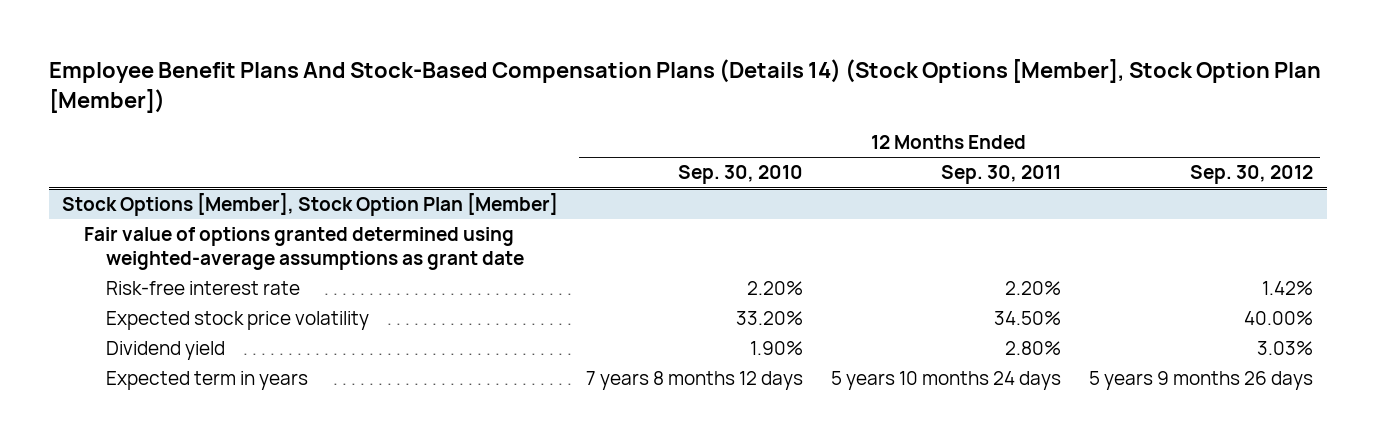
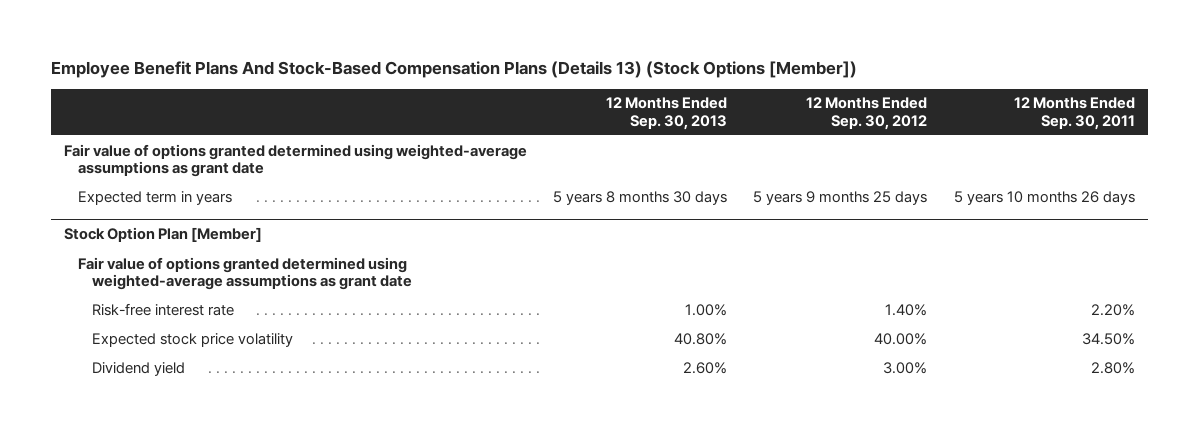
[48,59,1321,113] Employee Benefit Plans And Stock-Based Compensation Plans (Details 14) (Stock Options [Member], Stock Option Plan [Member]) -> [50,60,857,78] Employee Benefit Plans And Stock-Based Compensation Plans (Details 13) (Stock Options [Member])
[678,165,804,185] Sep. 30, 2010 -> none
none -> [606,97,728,130] 12 Months Ended Sep. 30, 2013
[62,193,559,217] Stock Options [Member], Stock Option Plan [Member] -> none
none -> [77,190,232,205] Expected term in years
none -> [64,227,263,243] Stock Option Plan [Member]
none -> [77,256,412,291] Fair value of options granted determined using weighted-average assumptions as grant date
[1261,281,1313,296] 1.42% -> [885,303,928,316] 1.40%
[106,371,309,391] Expected term in years -> none
[1256,341,1313,356] 3.03% -> [883,361,928,374] 3.00%

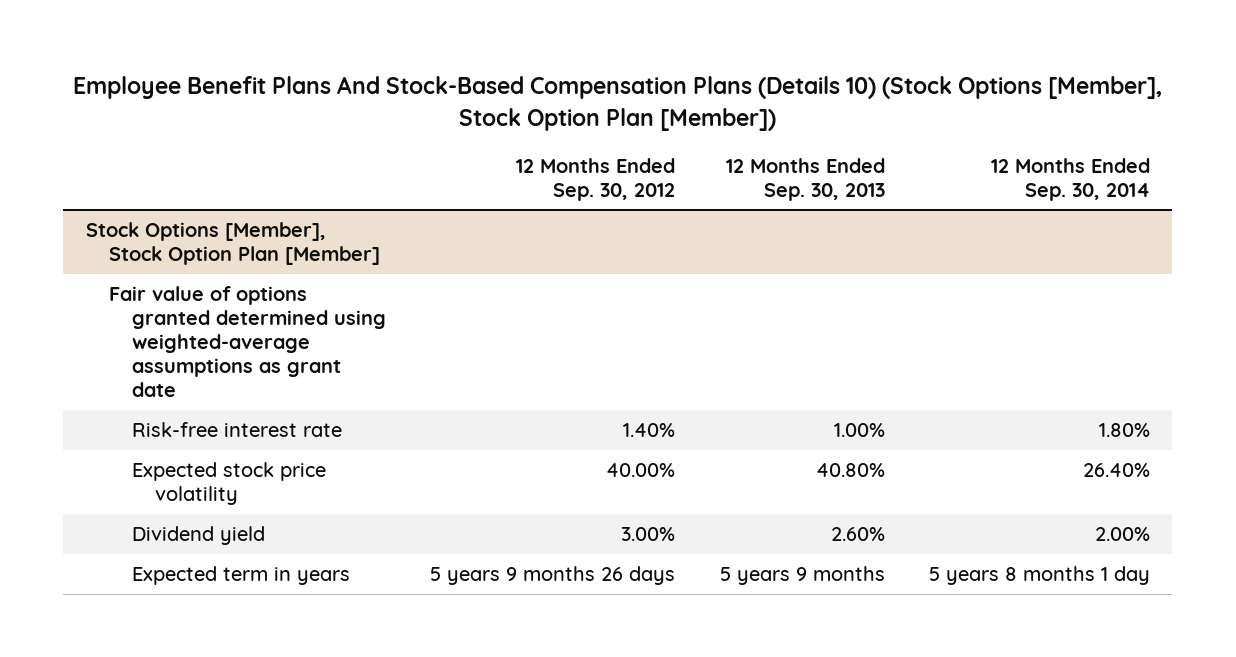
[50,60,857,78] Employee Benefit Plans And Stock-Based Compensation Plans (Details 13) (Stock Options [Member]) -> [72,76,1162,131] Employee Benefit Plans And Stock-Based Compensation Plans (Details 10) (Stock Options [Member], Stock Option Plan [Member])
[1013,97,1135,130] 12 Months Ended Sep. 30, 2011 -> none
none -> [990,157,1150,201] 12 Months Ended Sep. 30, 2014
[64,143,528,178] Fair value of options granted determined using weighted-average assumptions as grant date -> none
[77,190,232,205] Expected term in years -> none
[64,227,263,243] Stock Option Plan [Member] -> [85,222,380,265] Stock Options [Member], Stock Option Plan [Member]
none -> [131,566,350,586] Expected term in years

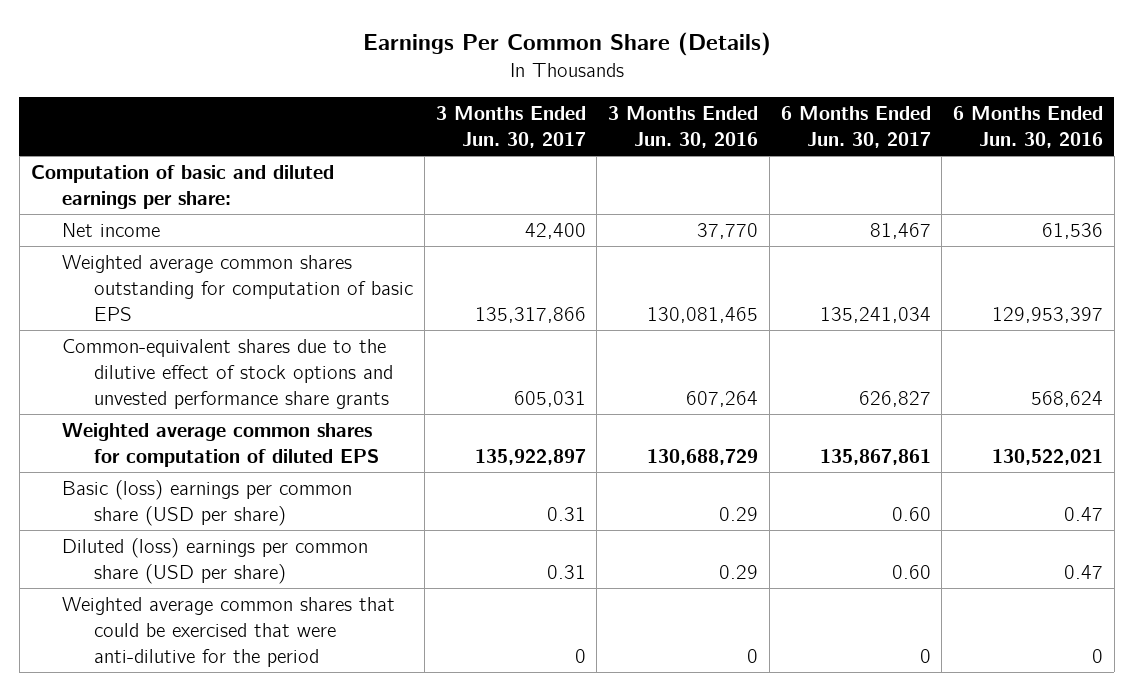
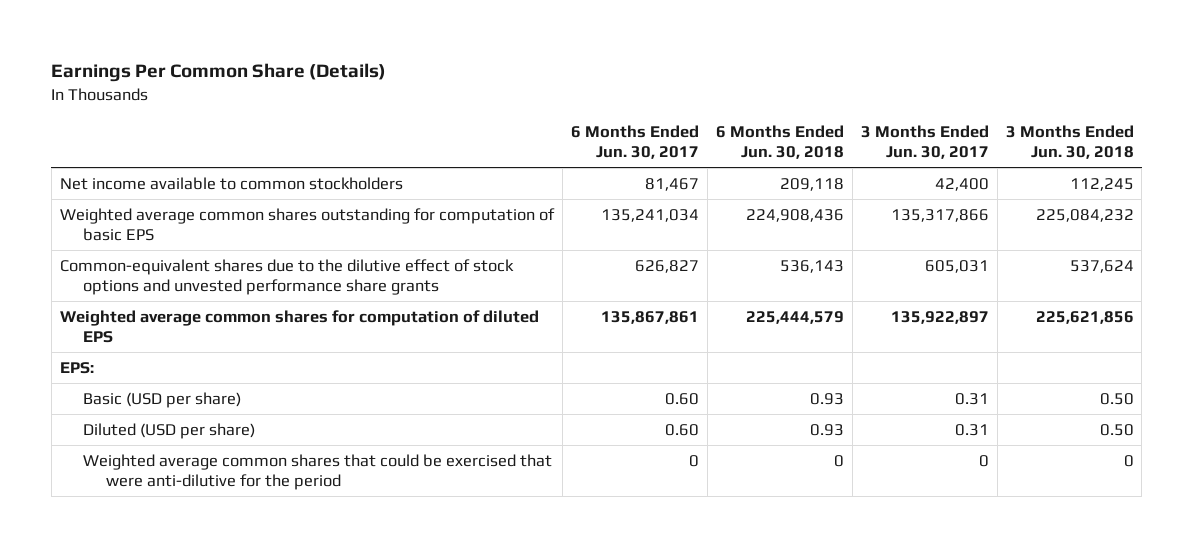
[608,106,759,149] 3 Months Ended Jun. 30, 2016 -> none
[953,106,1104,149] 6 Months Ended Jun. 30, 2016 -> none
none -> [715,124,844,160] 6 Months Ended Jun. 30, 2018
none -> [1005,124,1134,160] 3 Months Ended Jun. 30, 2018
[30,165,334,209] Computation of basic and diluted earnings per share: -> none
[62,223,161,238] Net income -> [59,176,403,190] Net income available to common stockholders
none -> [59,361,94,374] EPS:
[62,480,353,526] Basic (loss) earnings per common share (USD per share) -> [82,391,241,408] Basic (USD per share)
[62,538,369,584] Diluted (loss) earnings per common share (USD per share) -> [82,422,255,439] Diluted (USD per share)

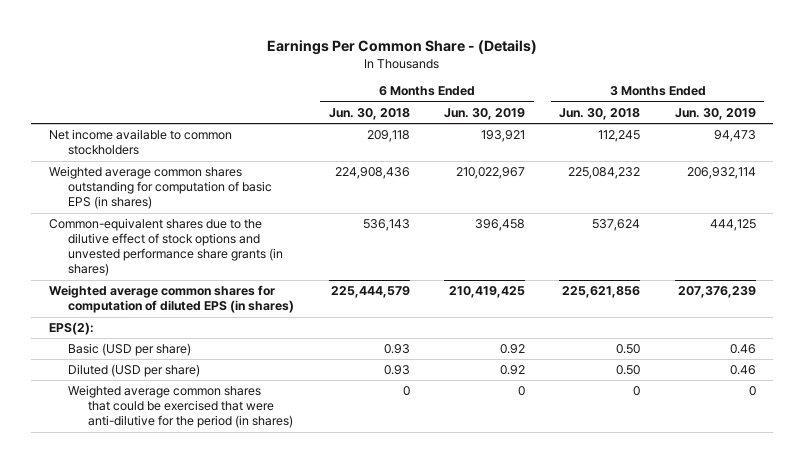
[51,63,387,83] Earnings Per Common Share (Details) -> [267,39,538,55] Earnings Per Common Share - (Details)
[570,124,699,160] 6 Months Ended Jun. 30, 2017 -> none
[860,124,989,160] 3 Months Ended Jun. 30, 2017 -> none
none -> [443,107,525,120] Jun. 30, 2019
none -> [674,107,756,120] Jun. 30, 2019
[59,207,555,242] Weighted average common shares outstanding for computation of basic EPS -> [48,166,273,210] Weighted average common shares outstanding for computation of basic EPS (in shares)
[59,258,514,296] Common-equivalent shares due to the dilutive effect of stock options and unvested performance share grants -> [48,218,284,277] Common-equivalent shares due to the dilutive effect of stock options and unvested performance share grants (in shares)
[59,309,539,344] Weighted average common shares for computation of diluted EPS -> [48,285,295,314] Weighted average common shares for computation of diluted EPS (in shares)
[59,361,94,374] EPS: -> [48,322,94,336] EPS(2):
[82,453,552,491] Weighted average common shares that could be exercised that were anti-dilutive for the period -> [68,385,293,429] Weighted average common shares that could be exercised that were anti-dilutive for the period (in shares)

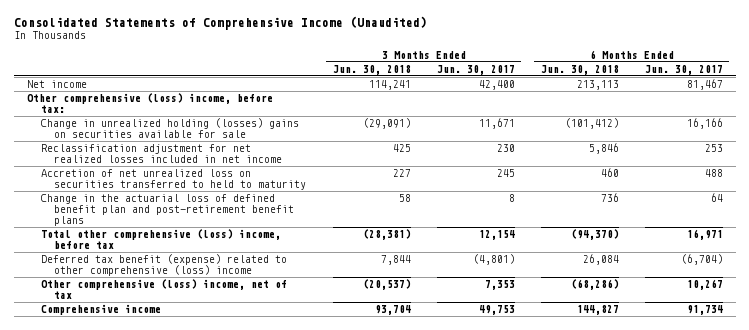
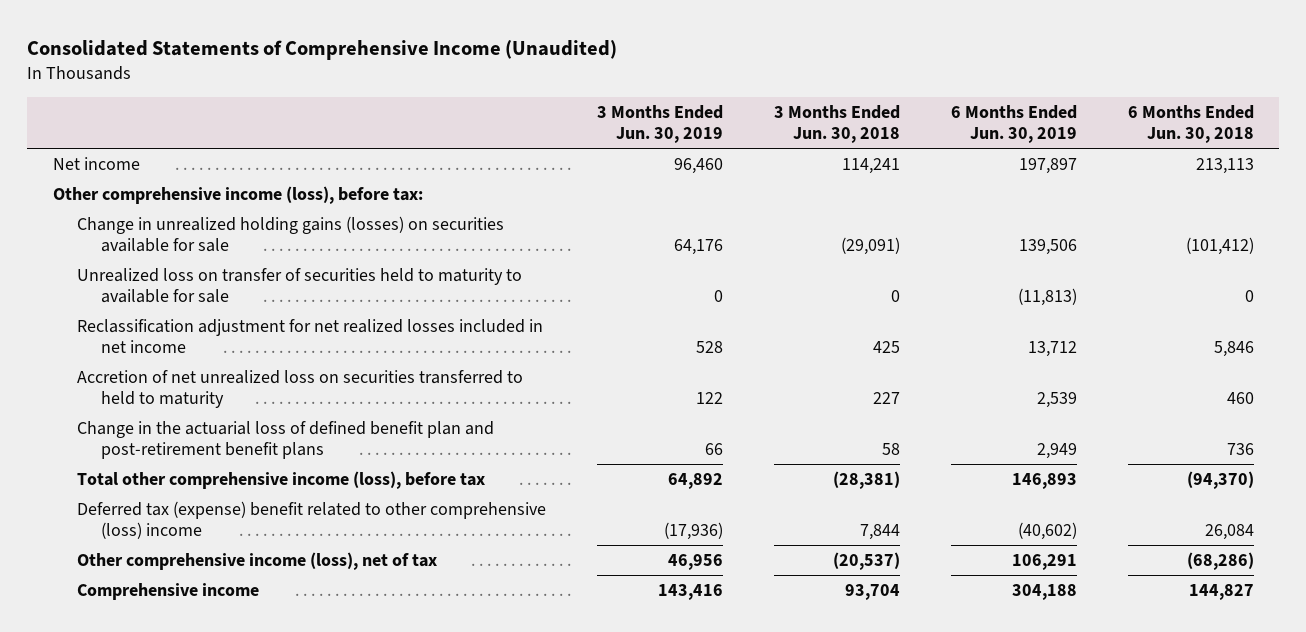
[436,64,515,75] Jun. 30, 2017 -> none
[644,64,723,75] Jun. 30, 2017 -> none
none -> [596,104,723,144] 3 Months Ended Jun. 30, 2019
none -> [950,104,1077,144] 6 Months Ended Jun. 30, 2019
[26,93,273,114] Other comprehensive (loss) income, before tax: -> [52,185,423,204] Other comprehensive income (loss), before tax:
[40,118,299,139] Change in unrealized holding (losses) gains on securities available for sale -> [76,215,504,253] Change in unrealized holding gains (losses) on securities available for sale
none -> [76,267,522,304] Unrealized loss on transfer of securities held to maturity to available for sale
[40,229,281,250] Total other comprehensive (loss) income, before tax -> [76,470,485,489] Total other comprehensive income (loss), before tax
[40,254,287,277] Deferred tax benefit (expense) related to other comprehensive (loss) income -> [76,500,546,540] Deferred tax (expense) benefit related to other comprehensive (loss) income
[40,279,287,300] Other comprehensive (loss) income, net of tax -> [76,551,437,570] Other comprehensive income (loss), net of tax

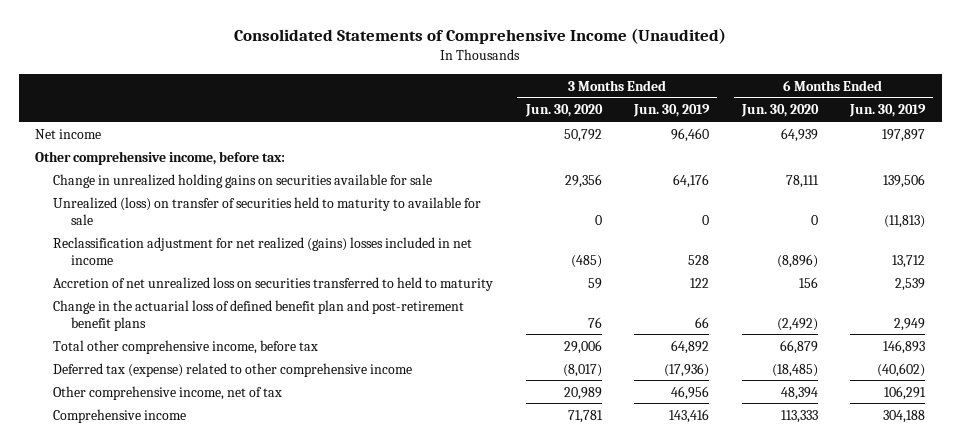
[773,104,900,144] 3 Months Ended Jun. 30, 2018 -> none
[1127,104,1254,144] 6 Months Ended Jun. 30, 2018 -> none
none -> [524,104,603,118] Jun. 30, 2020
none -> [740,104,819,118] Jun. 30, 2020
[52,185,423,204] Other comprehensive income (loss), before tax: -> [35,150,286,165] Other comprehensive income, before tax:
[76,215,504,253] Change in unrealized holding gains (losses) on securities available for sale -> [52,173,432,188] Change in unrealized holding gains on securities available for sale
[76,267,522,304] Unrealized loss on transfer of securities held to maturity to available for sale -> [52,196,481,225] Unrealized (loss) on transfer of securities held to maturity to available for sale
[76,318,543,354] Reclassification adjustment for net realized losses included in net income -> [52,236,472,265] Reclassification adjustment for net realized (gains) losses included in net income
[76,470,485,489] Total other comprehensive income (loss), before tax -> [52,339,318,354] Total other comprehensive income, before tax
[76,500,546,540] Deferred tax (expense) benefit related to other comprehensive (loss) income -> [52,362,412,377] Deferred tax (expense) related to other comprehensive income
[76,551,437,570] Other comprehensive income (loss), net of tax -> [52,385,282,400] Other comprehensive income, net of tax

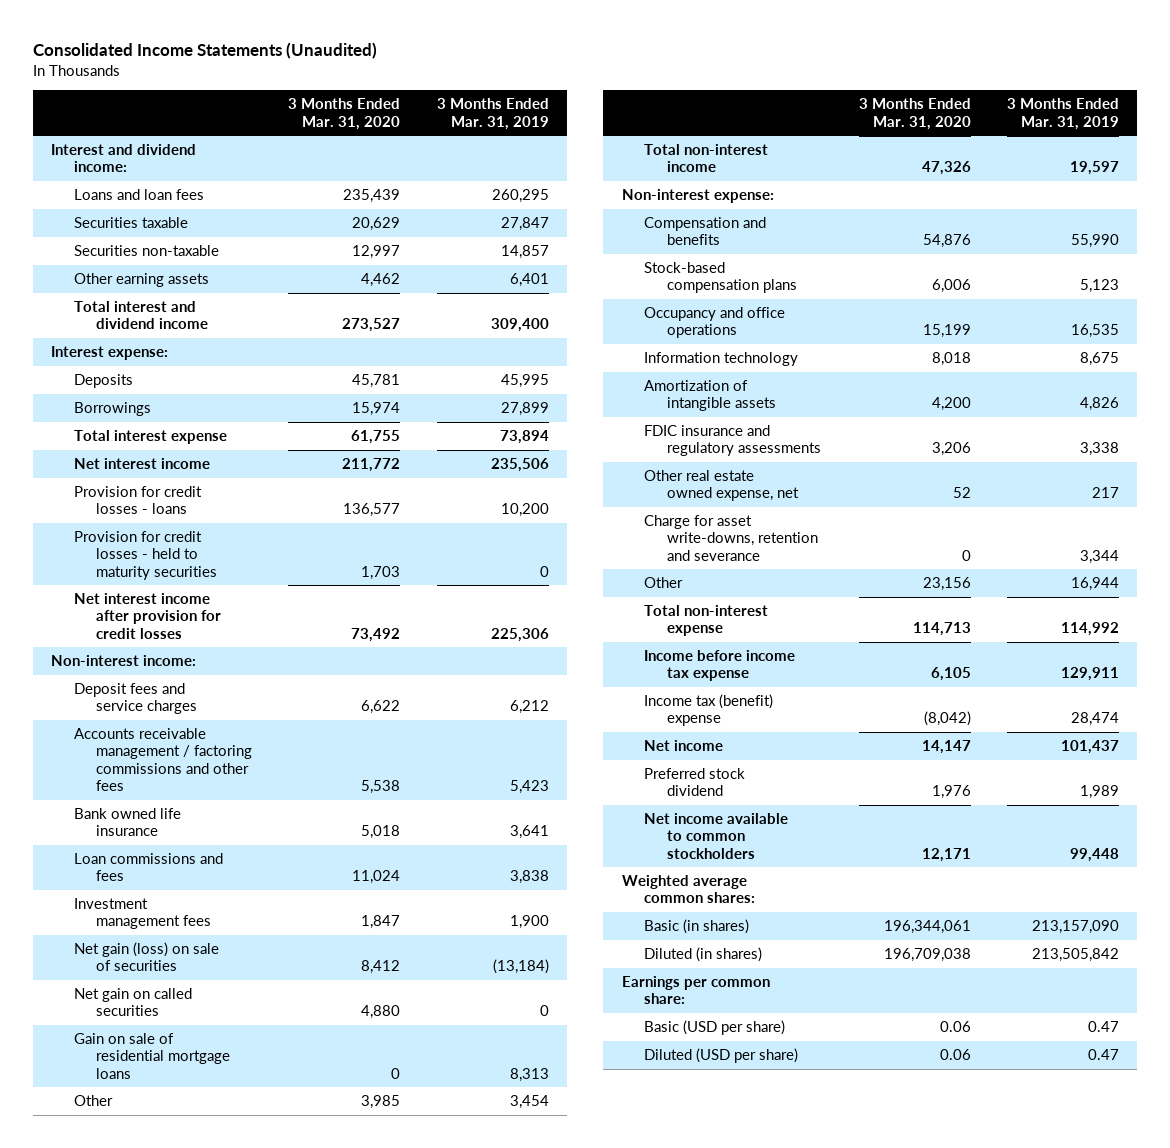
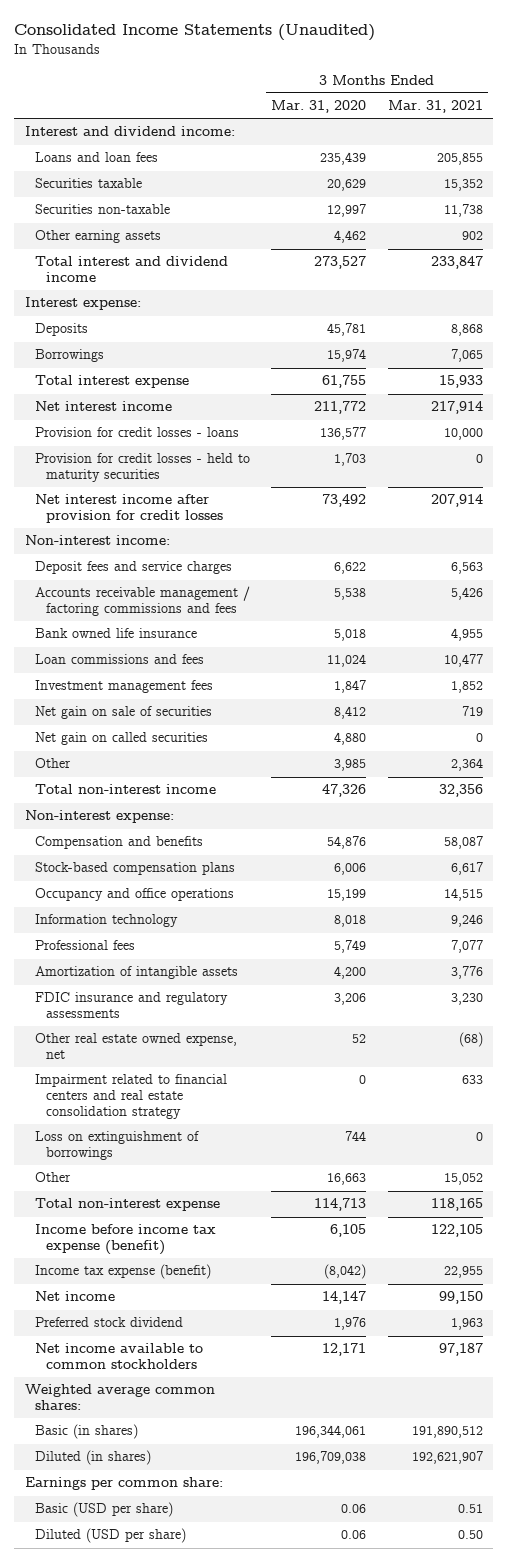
[436,98,549,130] 3 Months Ended Mar. 31, 2019 -> none
none -> [387,100,483,114] Mar. 31, 2021
[73,728,253,792] Accounts receivable management / factoring commissions and other fees -> [35,586,251,617] Accounts receivable management / factoring commissions and fees
[73,942,219,972] Net gain (loss) on sale of securities -> [35,706,213,720] Net gain on sale of securities
[73,1033,231,1079] Gain on sale of residential mortgage loans -> none
none -> [35,940,136,951] Professional fees
[644,515,818,561] Charge for asset write-downs, retention and severance -> none
none -> [35,1074,228,1119] Impairment related to financial centers and real estate consolidation strategy
none -> [35,1131,200,1161] Loss on extinguishment of borrowings
[922,577,971,592] 23,156 -> [327,1173,367,1186] 16,663
[644,650,796,682] Income before income tax expense -> [35,1224,217,1256] Income before income tax expense (benefit)
[644,694,774,727] Income tax (benefit) expense -> [35,1264,212,1280] Income tax expense (benefit)

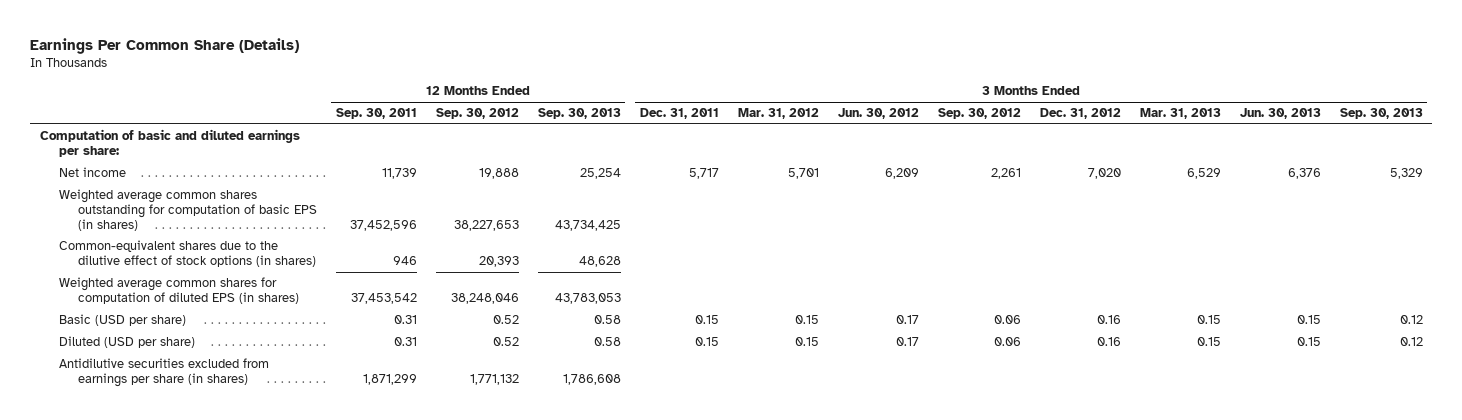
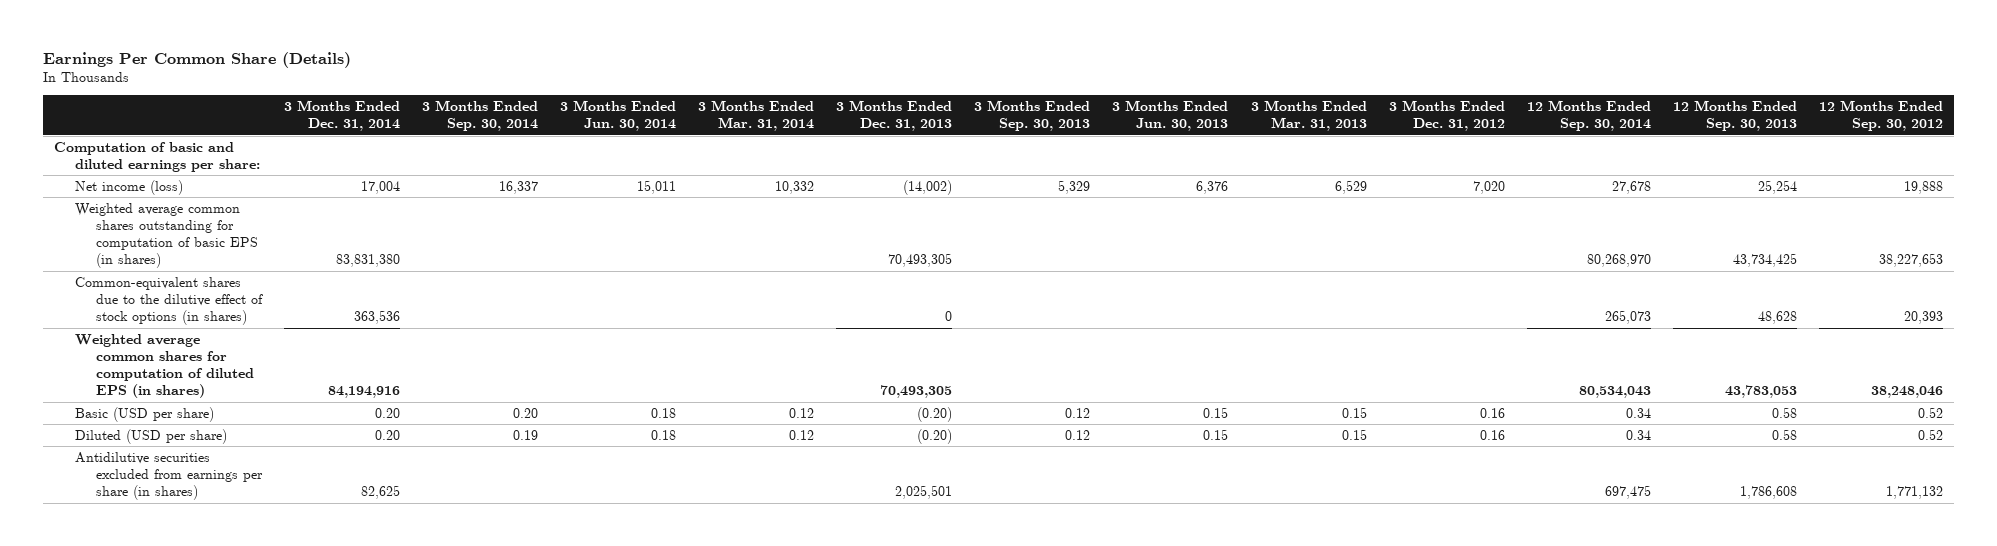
[335,108,417,120] Sep. 30, 2011 -> none
[639,108,719,120] Dec. 31, 2011 -> none
[737,108,819,120] Mar. 31, 2012 -> none
[837,108,919,120] Jun. 30, 2012 -> none
[937,108,1021,120] Sep. 30, 2012 -> none
none -> [283,100,400,132] 3 Months Ended Dec. 31, 2014
none -> [421,100,538,132] 3 Months Ended Sep. 30, 2014
none -> [560,100,677,132] 3 Months Ended Jun. 30, 2014
none -> [698,100,815,132] 3 Months Ended Mar. 31, 2014
none -> [836,100,953,132] 3 Months Ended Dec. 31, 2013
none -> [1526,100,1651,132] 12 Months Ended Sep. 30, 2014
[58,167,126,178] Net income -> [74,179,183,195] Net income (loss)

